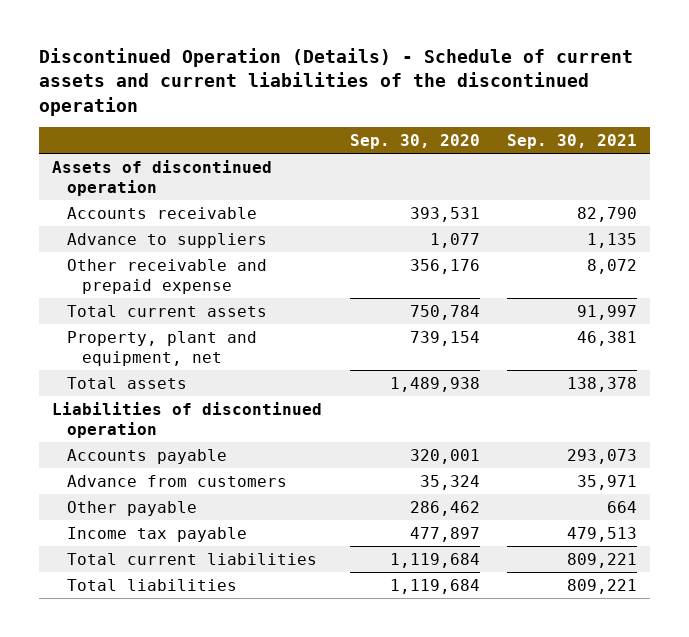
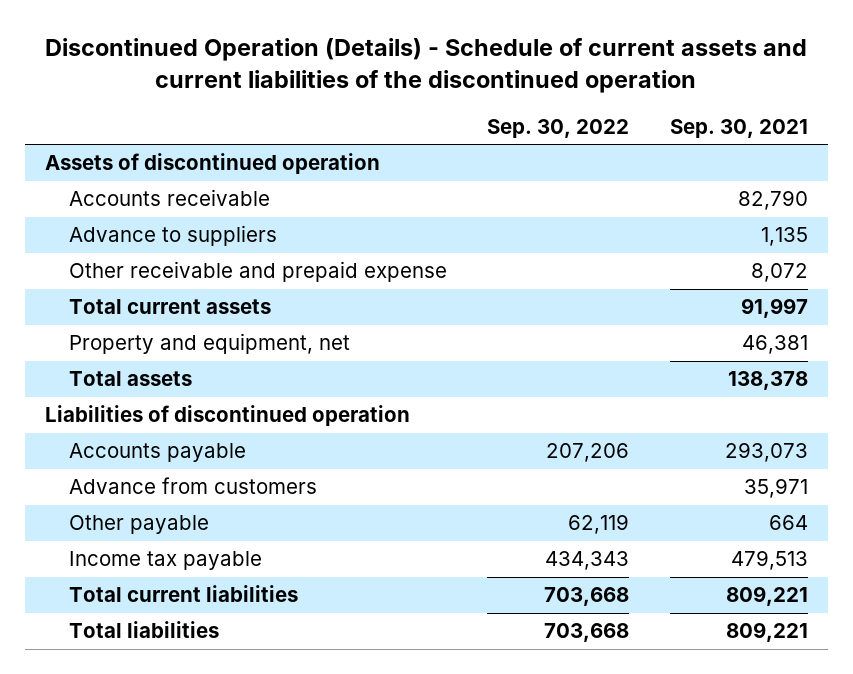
[349,134,480,150] Sep. 30, 2020 -> none
none -> [487,118,630,138] Sep. 30, 2022
[67,330,258,366] Property, plant and equipment, net -> [68,333,350,355] Property and equipment, net

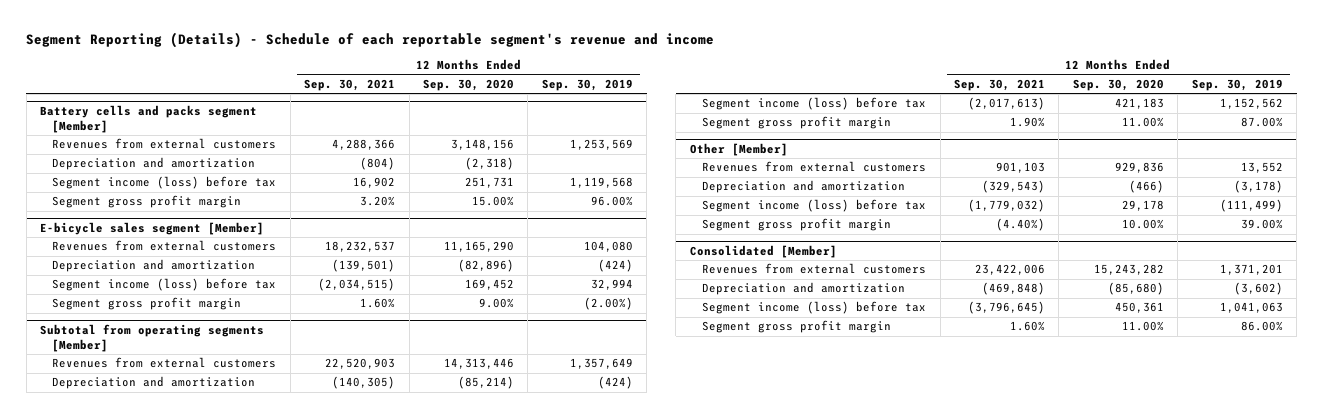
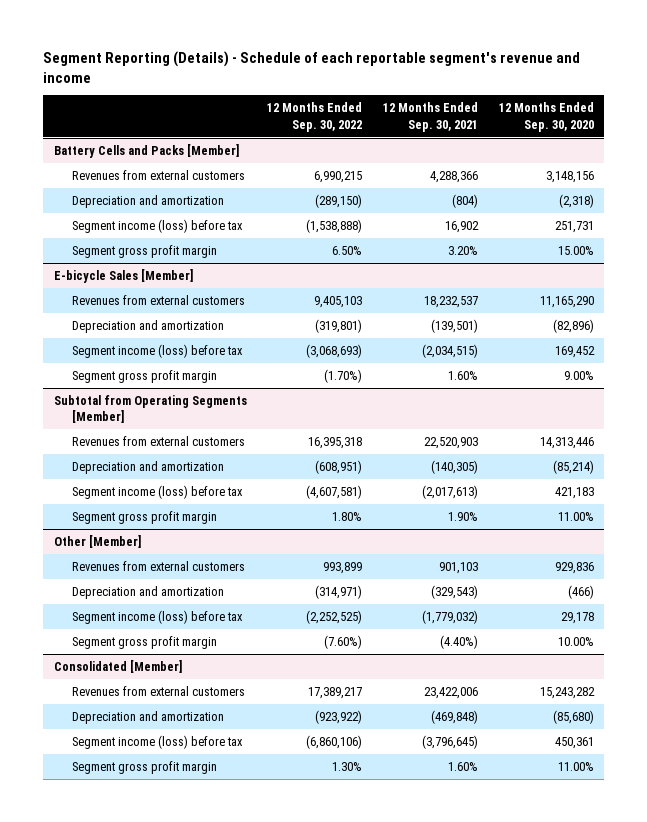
[541,78,633,91] Sep. 30, 2019 -> none
none -> [267,102,363,132] 12 Months Ended Sep. 30, 2022
[40,104,258,134] Battery cells and packs segment [Member] -> [53,144,239,159] Battery Cells and Packs [Member]
[40,221,265,235] E-bicycle sales segment [Member] -> [53,269,193,284] E-bicycle Sales [Member]
[40,323,265,353] Subtotal from operating segments [Member] -> [53,395,247,424] Subtotal from Operating Segments [Member]

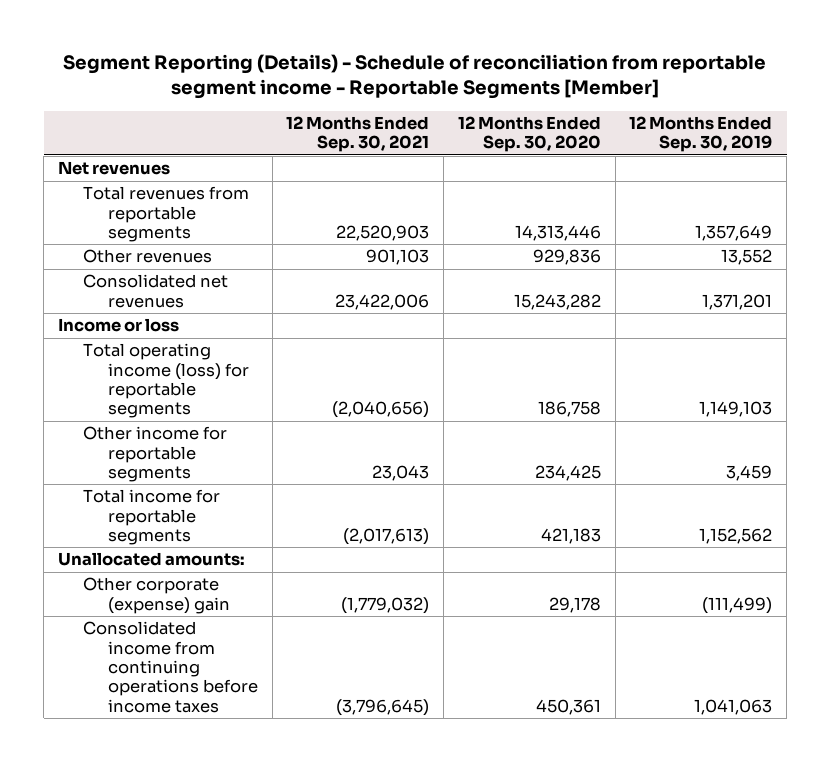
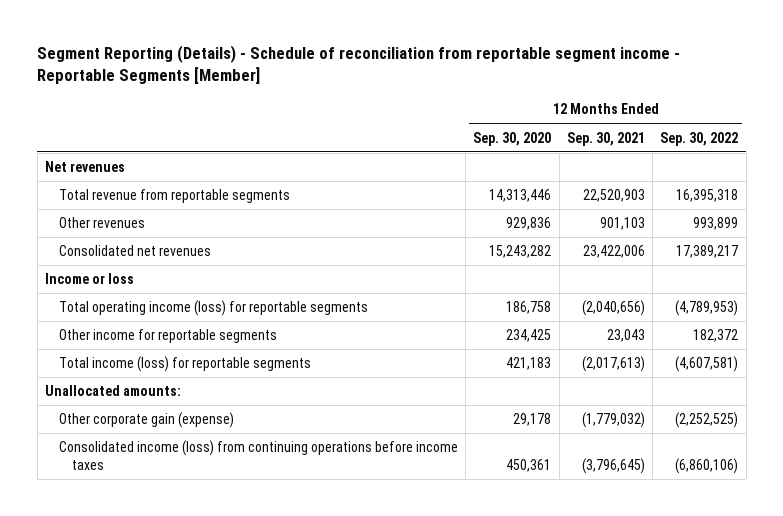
[629,115,773,153] 12 Months Ended Sep. 30, 2019 -> none
none -> [660,131,739,146] Sep. 30, 2022
[83,186,250,243] Total revenues from reportable segments -> [58,189,290,204] Total revenue from reportable segments
[83,489,221,546] Total income for reportable segments -> [58,356,311,373] Total income (loss) for reportable segments
[83,577,230,614] Other corporate (expense) gain -> [58,412,234,429] Other corporate gain (expense)
[83,621,258,713] Consolidated income from continuing operations before income taxes -> [58,440,458,470] Consolidated income (loss) from continuing operations before income taxes

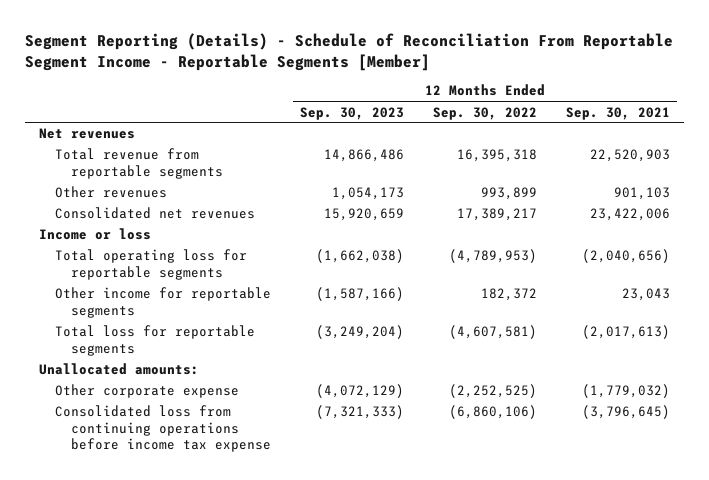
[37,45,681,85] Segment Reporting (Details) - Schedule of reconciliation from reportable segment income - Reportable Segments [Member] -> [24,32,673,71] Segment Reporting (Details) - Schedule of Reconciliation From Reportable Segment Income - Reportable Segments [Member]
[473,131,552,146] Sep. 30, 2020 -> none
none -> [300,106,405,120] Sep. 30, 2023
[58,300,368,317] Total operating income (loss) for reportable segments -> [55,249,248,280] Total operating loss for reportable segments
[58,356,311,373] Total income (loss) for reportable segments -> [55,325,256,356] Total loss for reportable segments
[58,412,234,429] Other corporate gain (expense) -> [55,384,240,399] Other corporate expense
[58,440,458,470] Consolidated income (loss) from continuing operations before income taxes -> [55,405,272,453] Consolidated loss from continuing operations before income tax expense

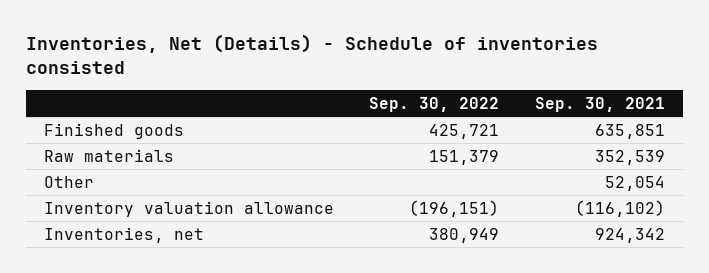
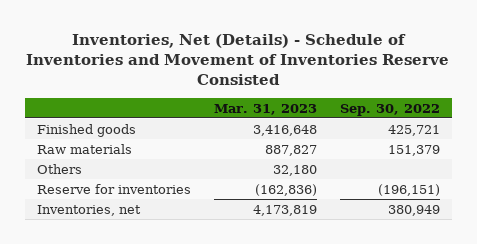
[26,34,599,75] Inventories, Net (Details) - Schedule of inventories consisted -> [26,34,450,86] Inventories, Net (Details) - Schedule of Inventories and Movement of Inventories Reserve Consisted
[534,96,665,112] Sep. 30, 2021 -> none
none -> [213,103,317,115] Mar. 31, 2023
[43,175,94,188] Other -> [36,163,82,174] Others
[43,200,334,217] Inventory valuation allowance -> [36,183,191,194] Reserve for inventories

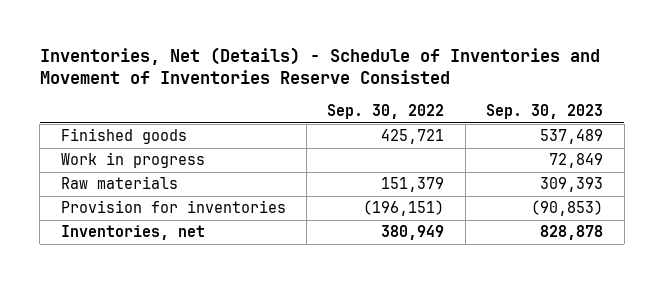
[213,103,317,115] Mar. 31, 2023 -> none
none -> [486,103,604,119] Sep. 30, 2023
none -> [60,152,205,169] Work in progress
[36,163,82,174] Others -> none
[36,183,191,194] Reserve for inventories -> [60,200,286,214] Provision for inventories

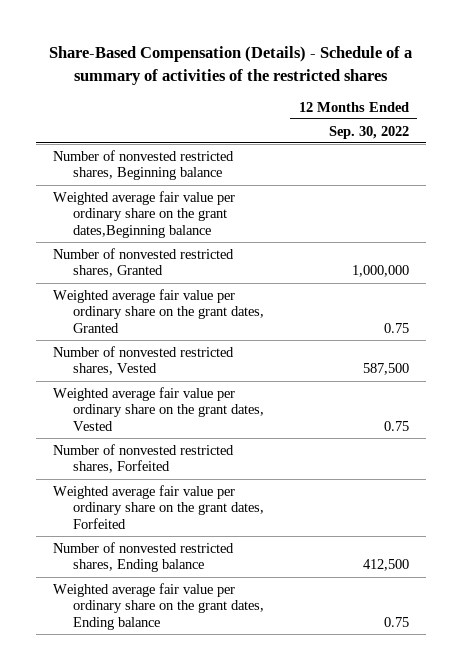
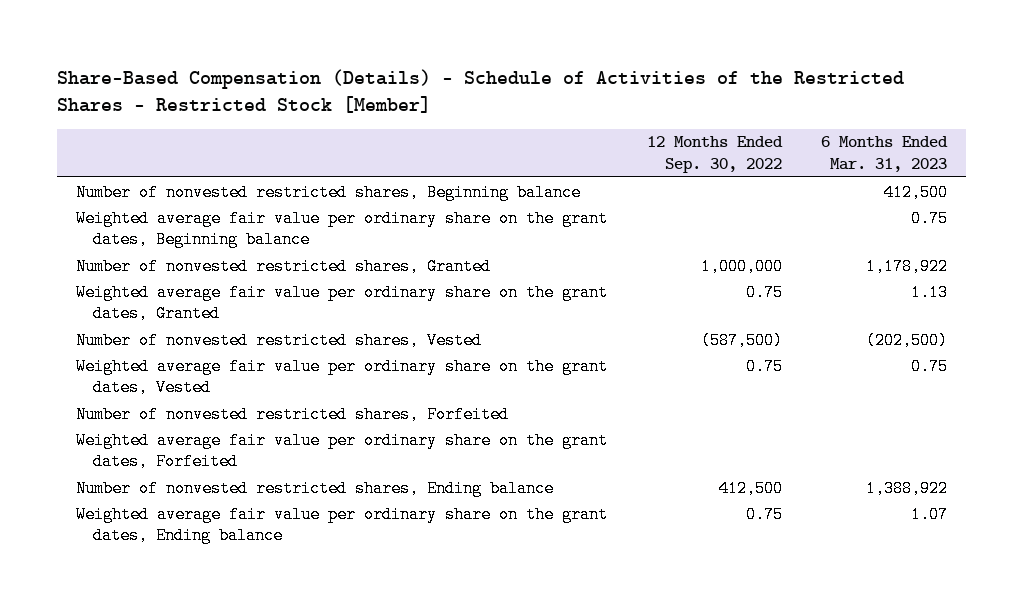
[49,46,413,85] Share-Based Compensation (Details) - Schedule of a summary of activities of the restricted shares -> [56,68,904,114] Share-Based Compensation (Details) - Schedule of Activities of the Restricted Shares - Restricted Stock [Member]
none -> [820,136,948,172] 6 Months Ended Mar. 31, 2023
[53,190,236,239] Weighted average fair value per ordinary share on the grant dates,Beginning balance -> [76,209,609,248] Weighted average fair value per ordinary share on the grant dates, Beginning balance
[362,363,409,376] 587,500 -> [700,331,783,349] (587,500)

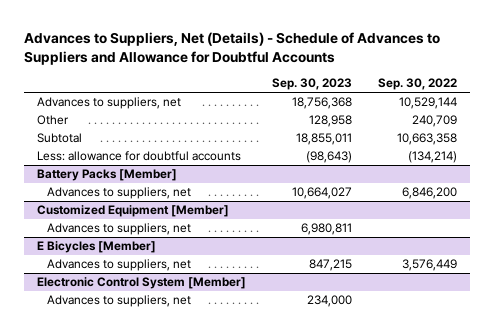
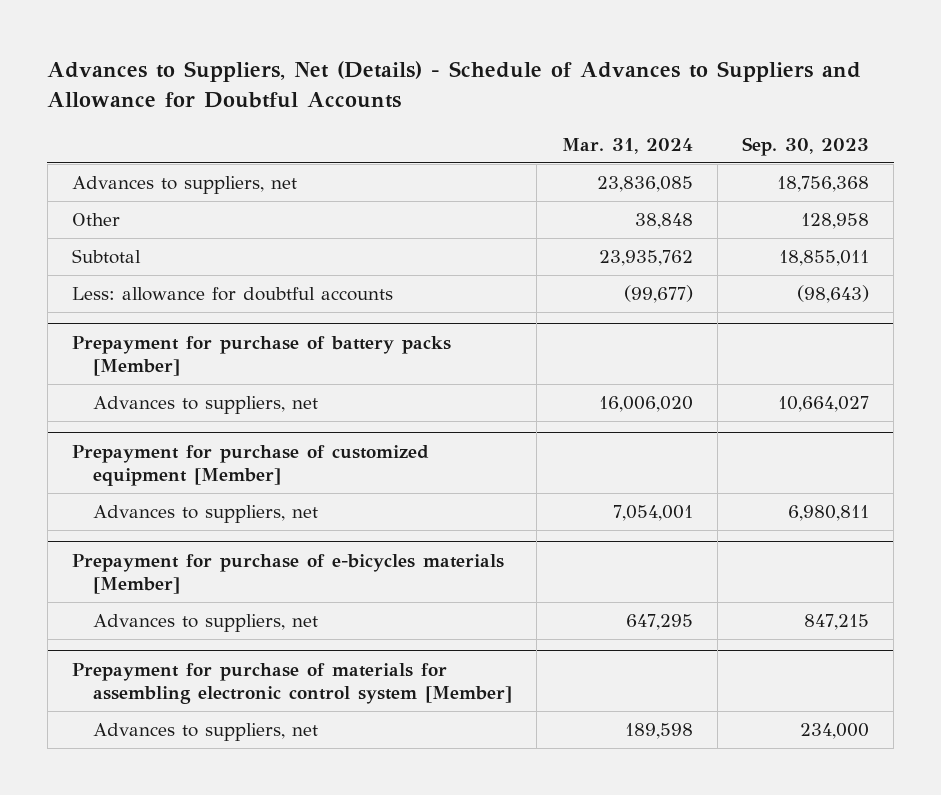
[377,78,457,91] Sep. 30, 2022 -> none
none -> [561,138,693,155] Mar. 31, 2024
[37,169,178,182] Battery Packs [Member] -> [72,335,452,377] Prepayment for purchase of battery packs [Member]
[37,205,230,218] Customized Equipment [Member] -> [72,444,430,487] Prepayment for purchase of customized equipment [Member]
[37,241,157,254] E Bicycles [Member] -> [72,553,505,595] Prepayment for purchase of e-bicycles materials [Member]
[37,277,247,290] Electronic Control System [Member] -> [72,662,513,705] Prepayment for purchase of materials for assembling electronic control system [Member]

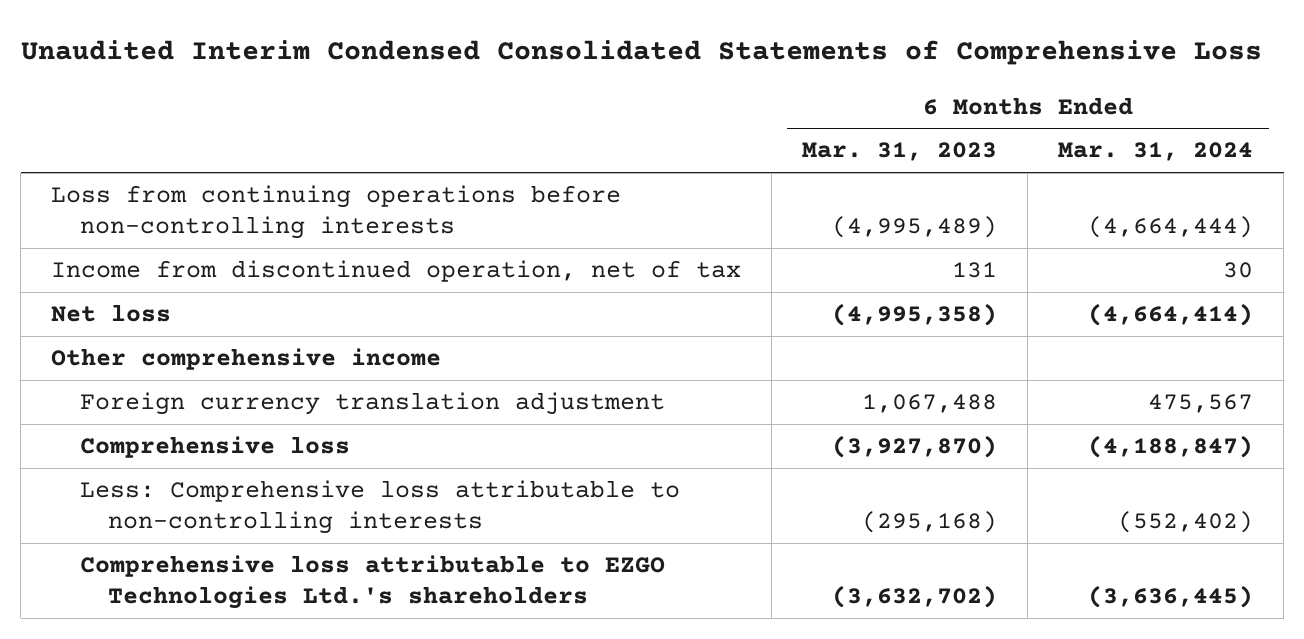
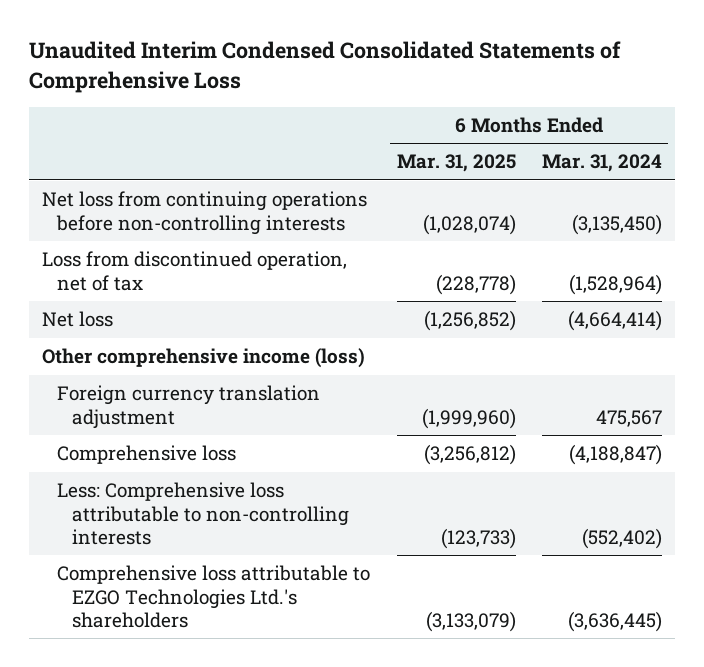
[802,142,998,162] Mar. 31, 2023 -> none
none -> [396,154,516,173] Mar. 31, 2025
[51,185,622,239] Loss from continuing operations before non-controlling interests -> [42,191,368,235] Net loss from continuing operations before non-controlling interests
[1088,215,1254,238] (4,664,444) -> [571,213,662,235] (3,135,450)
[51,260,742,283] Income from discontinued operation, net of tax -> [42,251,348,291] Loss from discontinued operation, net of tax
[1223,262,1254,279] 30 -> [568,273,662,295] (1,528,964)
[51,348,442,371] Other comprehensive income -> [42,348,366,369] Other comprehensive income (loss)

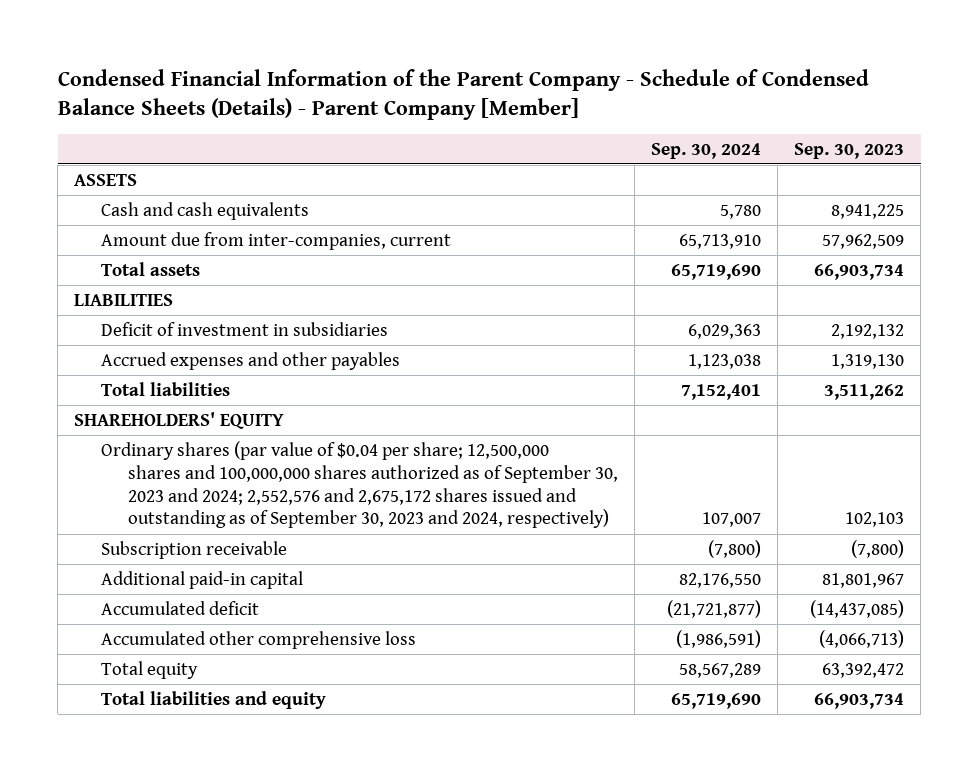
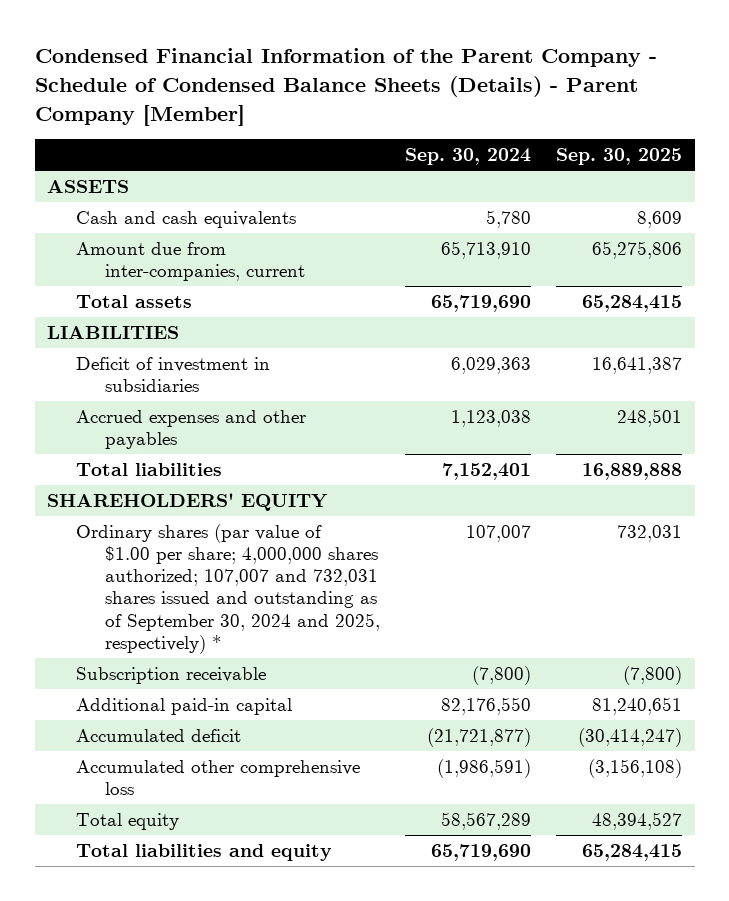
[794,142,905,159] Sep. 30, 2023 -> none
none -> [556,148,683,166] Sep. 30, 2025
[101,440,619,529] Ordinary shares (par value of $0.04 per share; 12,500,000 shares and 100,000,000 shares authorized as of September 30, 2023 and 2024; 2,552,576 and 2,675,172 shares issued and outstanding as of September 30, 2023 and 2024, respectively) -> [76,523,380,654] Ordinary shares (par value of $1.00 per share; 4,000,000 shares authorized; 107,007 and 732,031 shares issued and outstanding as of September 30, 2024 and 2025, respectively) *

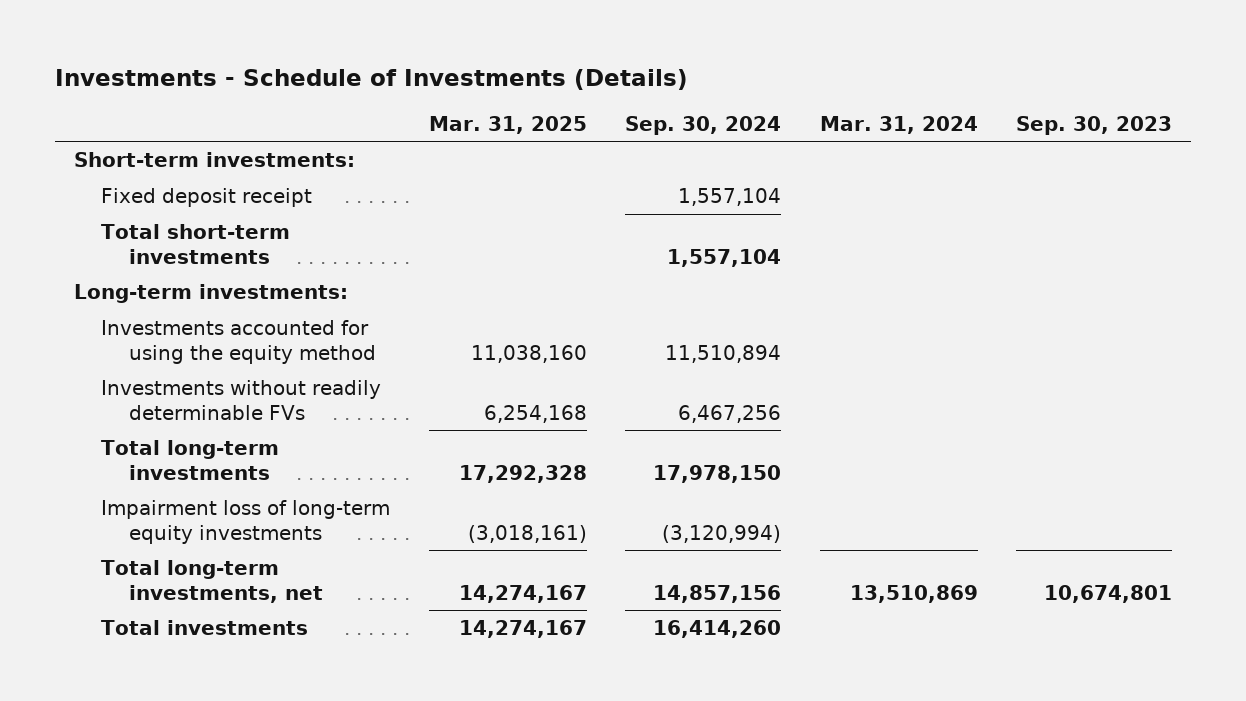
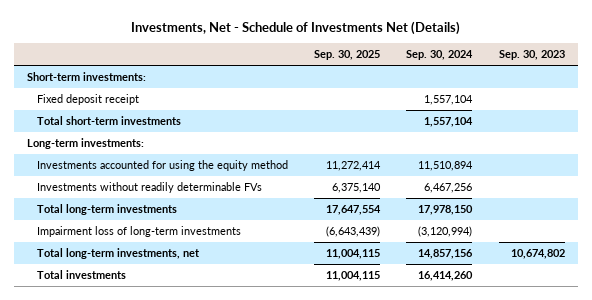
[54,68,688,90] Investments - Schedule of Investments (Details) -> [130,20,460,35] Investments, Net - Schedule of Investments Net (Details)
[428,115,587,134] Mar. 31, 2025 -> none
[819,115,978,134] Mar. 31, 2024 -> none
none -> [314,50,381,61] Sep. 30, 2025
[101,500,391,544] Impairment loss of long-term equity investments -> [36,226,241,238] Impairment loss of long-term investments
[1043,584,1172,603] 10,674,801 -> [510,249,565,260] 10,674,802

